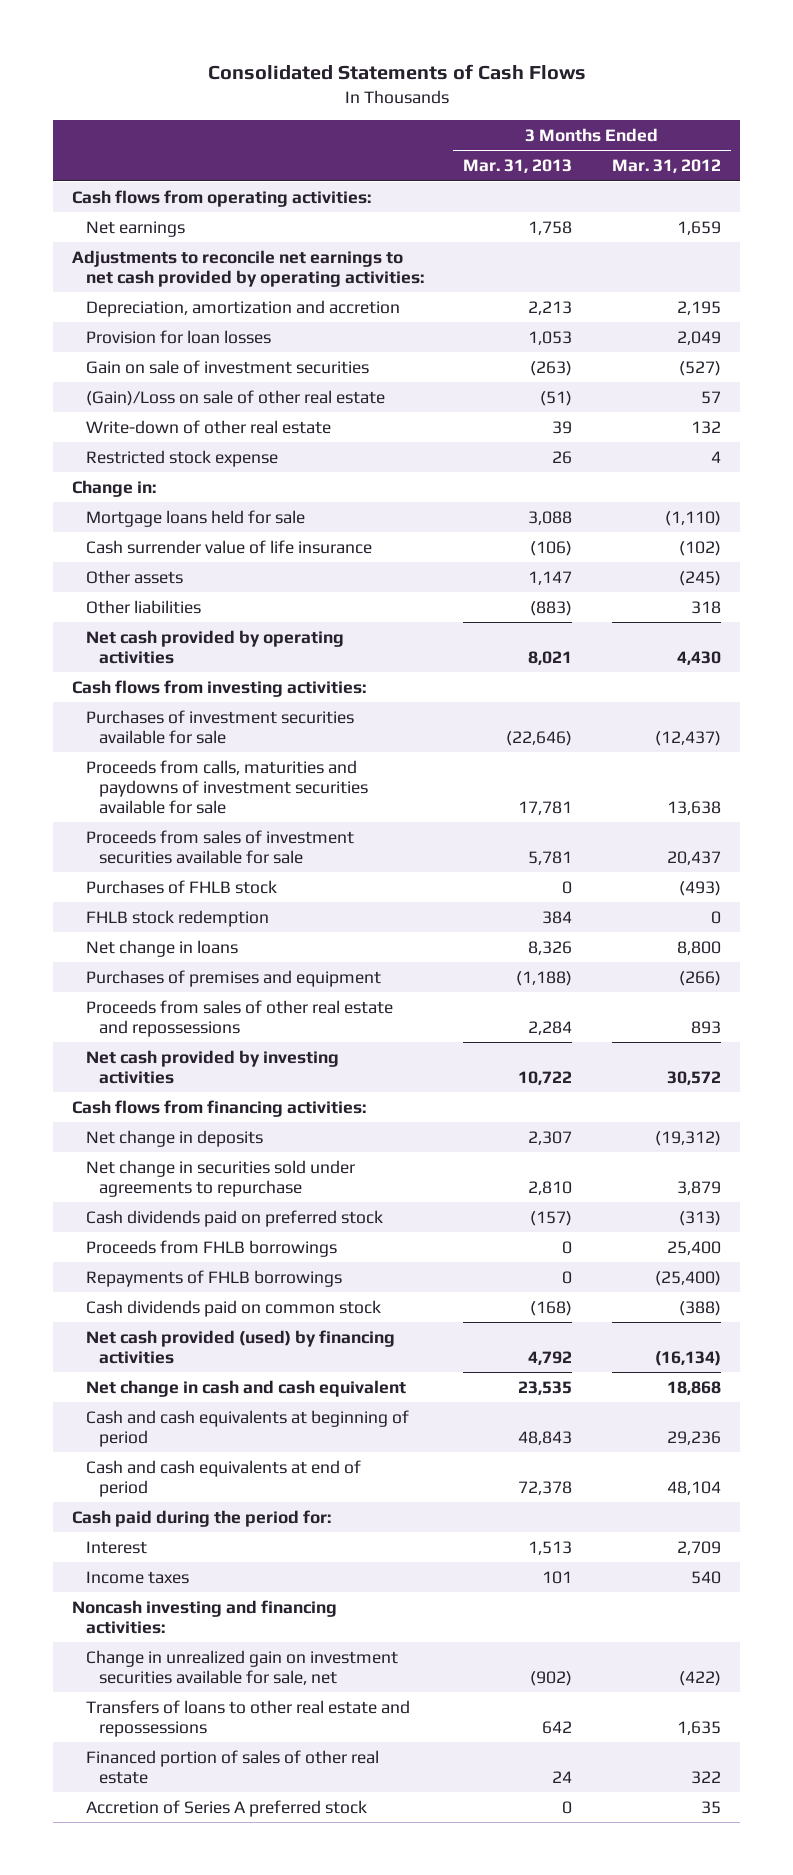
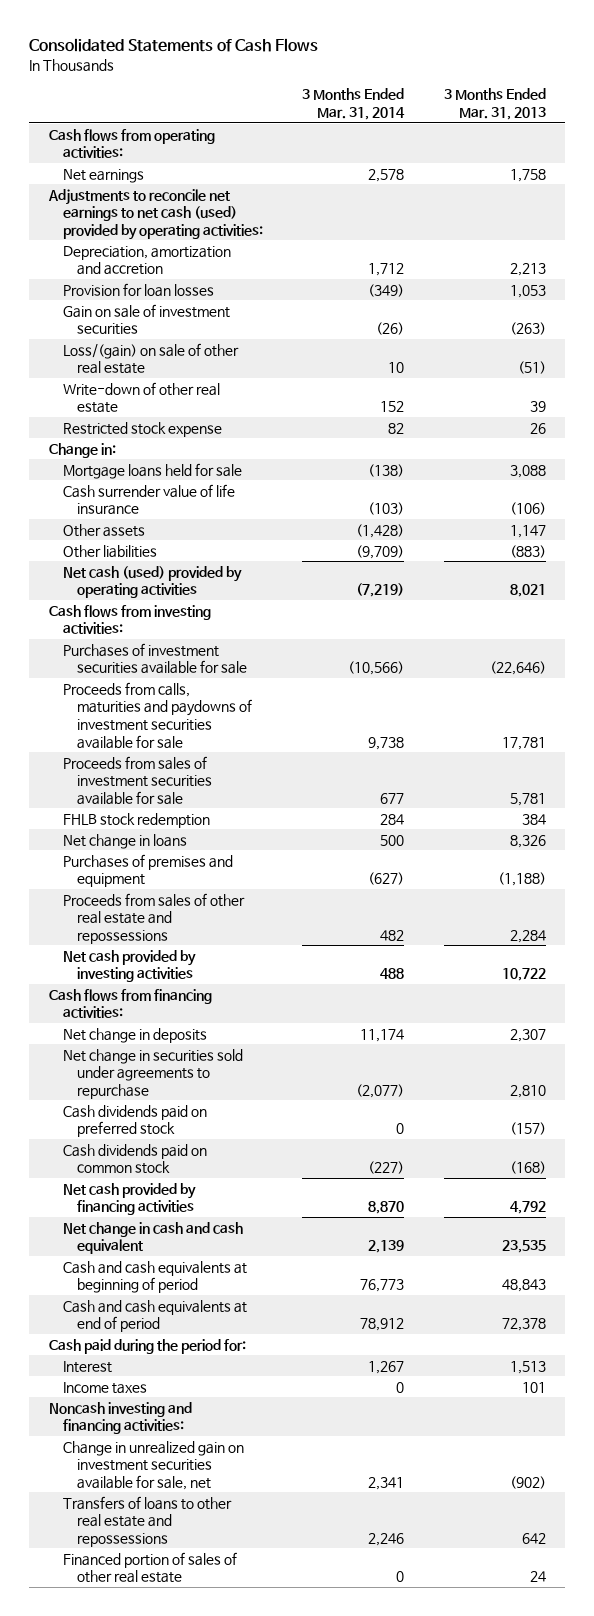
[611,159,721,174] Mar. 31, 2012 -> none
none -> [302,88,406,121] 3 Months Ended Mar. 31, 2014
[72,249,424,287] Adjustments to reconcile net earnings to net cash provided by operating activities: -> [47,188,264,240] Adjustments to reconcile net earnings to net cash (used) provided by operating activities:
[85,389,385,406] (Gain)/Loss on sale of other real estate -> [63,342,240,375] Loss/(gain) on sale of other real estate
[85,629,344,664] Net cash provided by operating activities -> [63,565,243,599] Net cash (used) provided by operating activities
[85,879,277,894] Purchases of FHLB stock -> none
[85,1239,337,1257] Proceeds from FHLB borrowings -> none
[85,1269,342,1287] Repayments of FHLB borrowings -> none
[85,1329,395,1364] Net cash provided (used) by financing activities -> [63,1182,197,1216] Net cash provided by financing activities
[85,1799,367,1817] Accretion of Series A preferred stock -> none

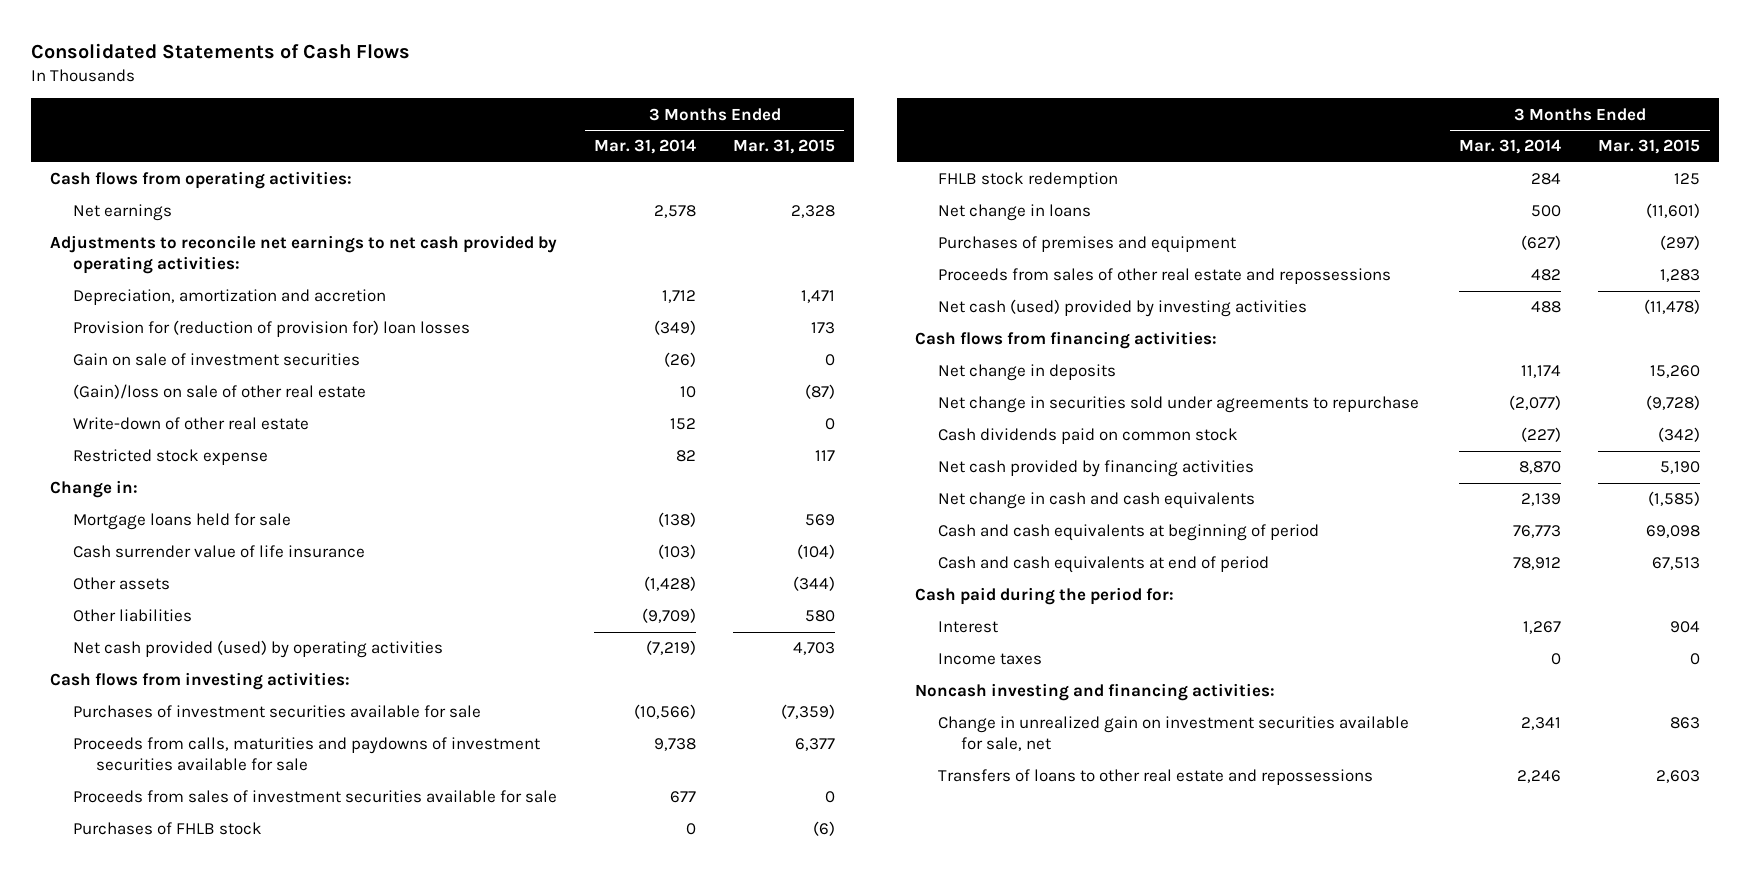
[443,88,546,121] 3 Months Ended Mar. 31, 2013 -> none
none -> [733,139,836,155] Mar. 31, 2015
[47,188,264,240] Adjustments to reconcile net earnings to net cash (used) provided by operating activities: -> [49,235,557,275] Adjustments to reconcile net earnings to net cash provided by operating activities:
[63,282,215,297] Provision for loan losses -> [72,320,470,338] Provision for (reduction of provision for) loan losses
[63,342,240,375] Loss/(gain) on sale of other real estate -> [72,384,366,400] (Gain)/loss on sale of other real estate
[63,565,243,599] Net cash (used) provided by operating activities -> [72,640,443,659] Net cash provided (used) by operating activities
none -> [72,822,262,836] Purchases of FHLB stock
[63,949,197,983] Net cash provided by investing activities -> [938,299,1308,318] Net cash (used) provided by investing activities
[63,1104,208,1138] Cash dividends paid on preferred stock -> none
[63,1221,244,1255] Net change in cash and cash equivalent -> [938,492,1256,510] Net change in cash and cash equivalents
[63,1551,238,1584] Financed portion of sales of other real estate -> none

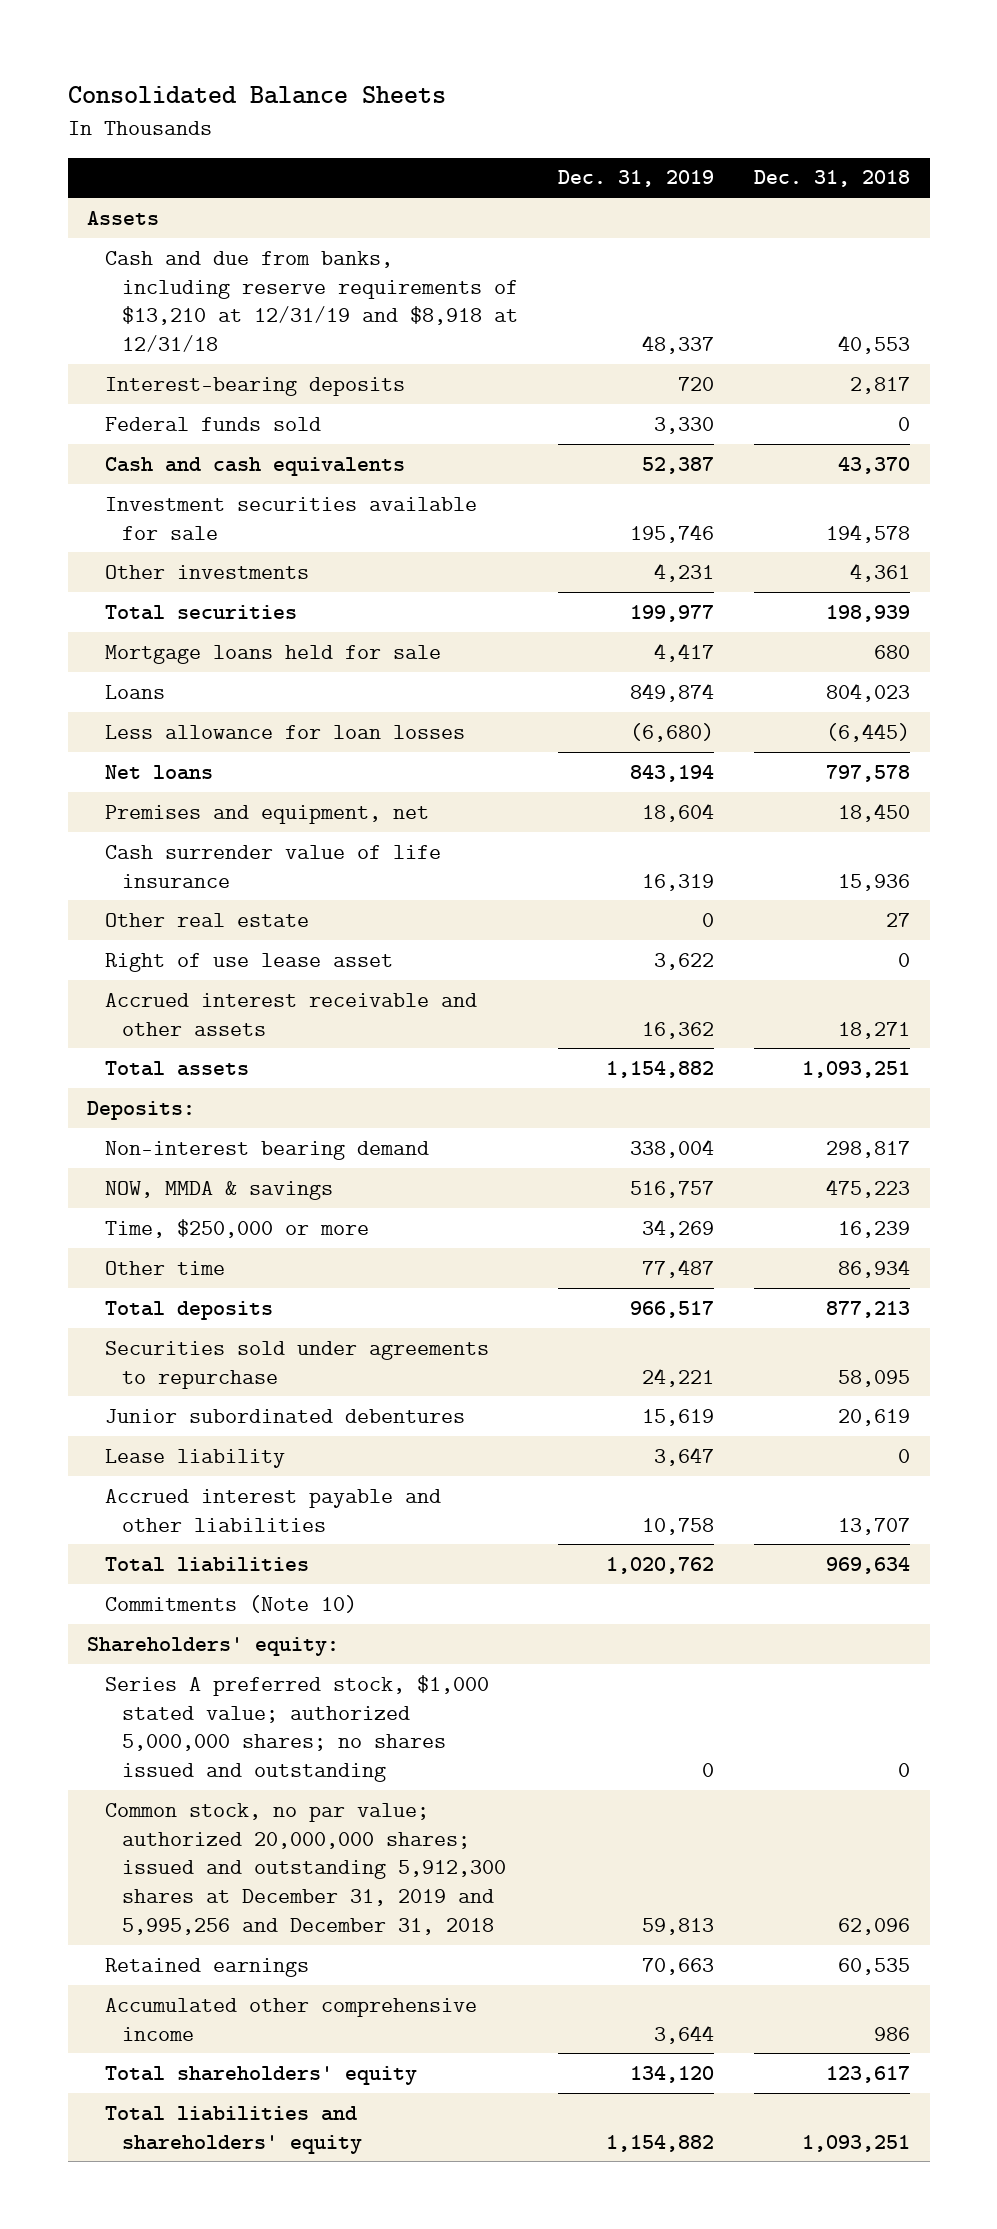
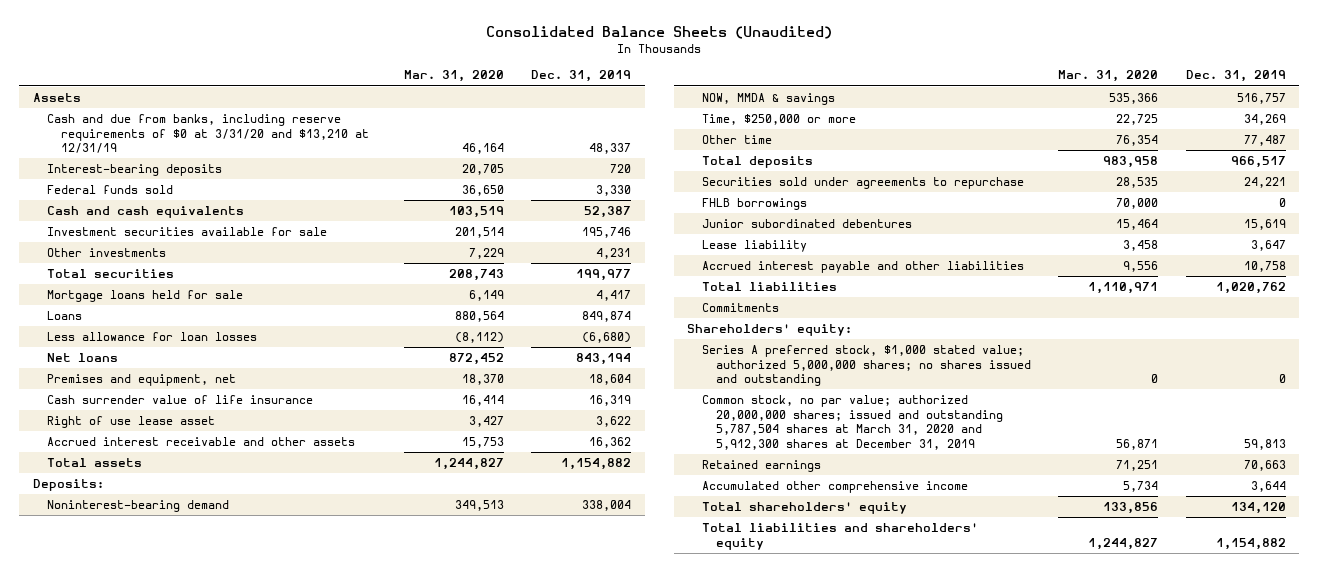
[67,86,446,105] Consolidated Balance Sheets -> [486,25,833,39] Consolidated Balance Sheets (Unaudited)
[753,170,910,188] Dec. 31, 2018 -> none
none -> [403,70,504,83] Mar. 31, 2020
[104,250,519,353] Cash and due from banks, including reserve requirements of $13,210 at 12/31/19 and $8,918 at 12/31/18 -> [46,114,370,154] Cash and due from banks, including reserve requirements of $0 at 3/31/20 and $13,210 at 12/31/19
[104,912,309,927] Other real estate -> none
[104,1140,429,1160] Non-interest bearing demand -> [46,500,229,513] Noninterest-bearing demand
none -> [701,198,807,211] FHLB borrowings
[104,1594,357,1613] Commitments (Note 10) -> [701,303,779,313] Commitments
[104,1802,507,1935] Common stock, no par value; authorized 20,000,000 shares; issued and outstanding 5,912,300 shares at December 31, 2019 and 5,995,256 and December 31, 2018 -> [701,395,1003,450] Common stock, no par value; authorized 20,000,000 shares; issued and outstanding 5,787,504 shares at March 31, 2020 and 5,912,300 shares at December 31, 2019

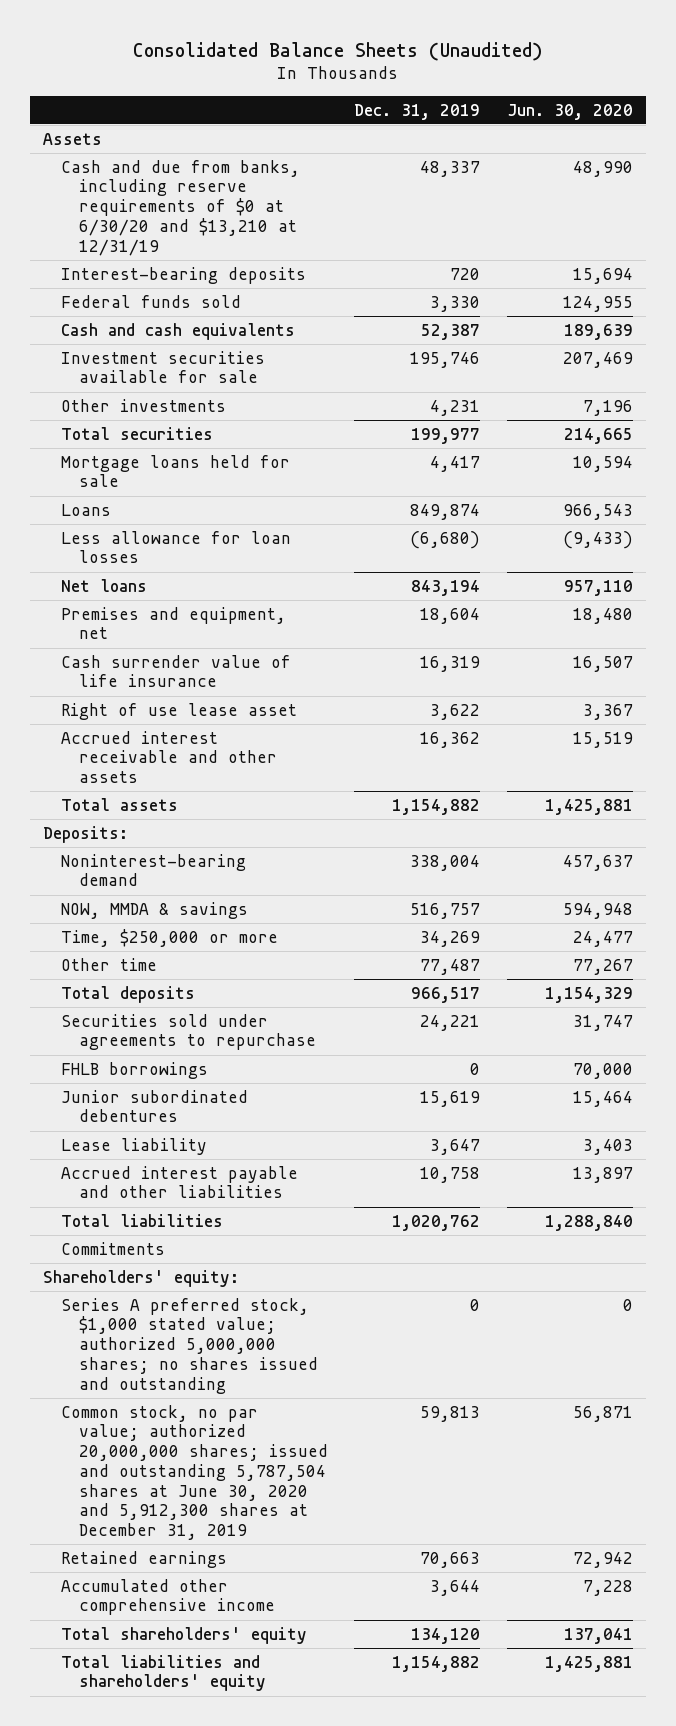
[403,70,504,83] Mar. 31, 2020 -> none
none -> [506,103,633,120] Jun. 30, 2020
[46,114,370,154] Cash and due from banks, including reserve requirements of $0 at 3/31/20 and $13,210 at 12/31/19 -> [61,159,301,256] Cash and due from banks, including reserve requirements of $0 at 6/30/20 and $13,210 at 12/31/19
[701,395,1003,450] Common stock, no par value; authorized 20,000,000 shares; issued and outstanding 5,787,504 shares at March 31, 2020 and 5,912,300 shares at December 31, 2019 -> [61,1404,329,1541] Common stock, no par value; authorized 20,000,000 shares; issued and outstanding 5,787,504 shares at June 30, 2020 and 5,912,300 shares at December 31, 2019

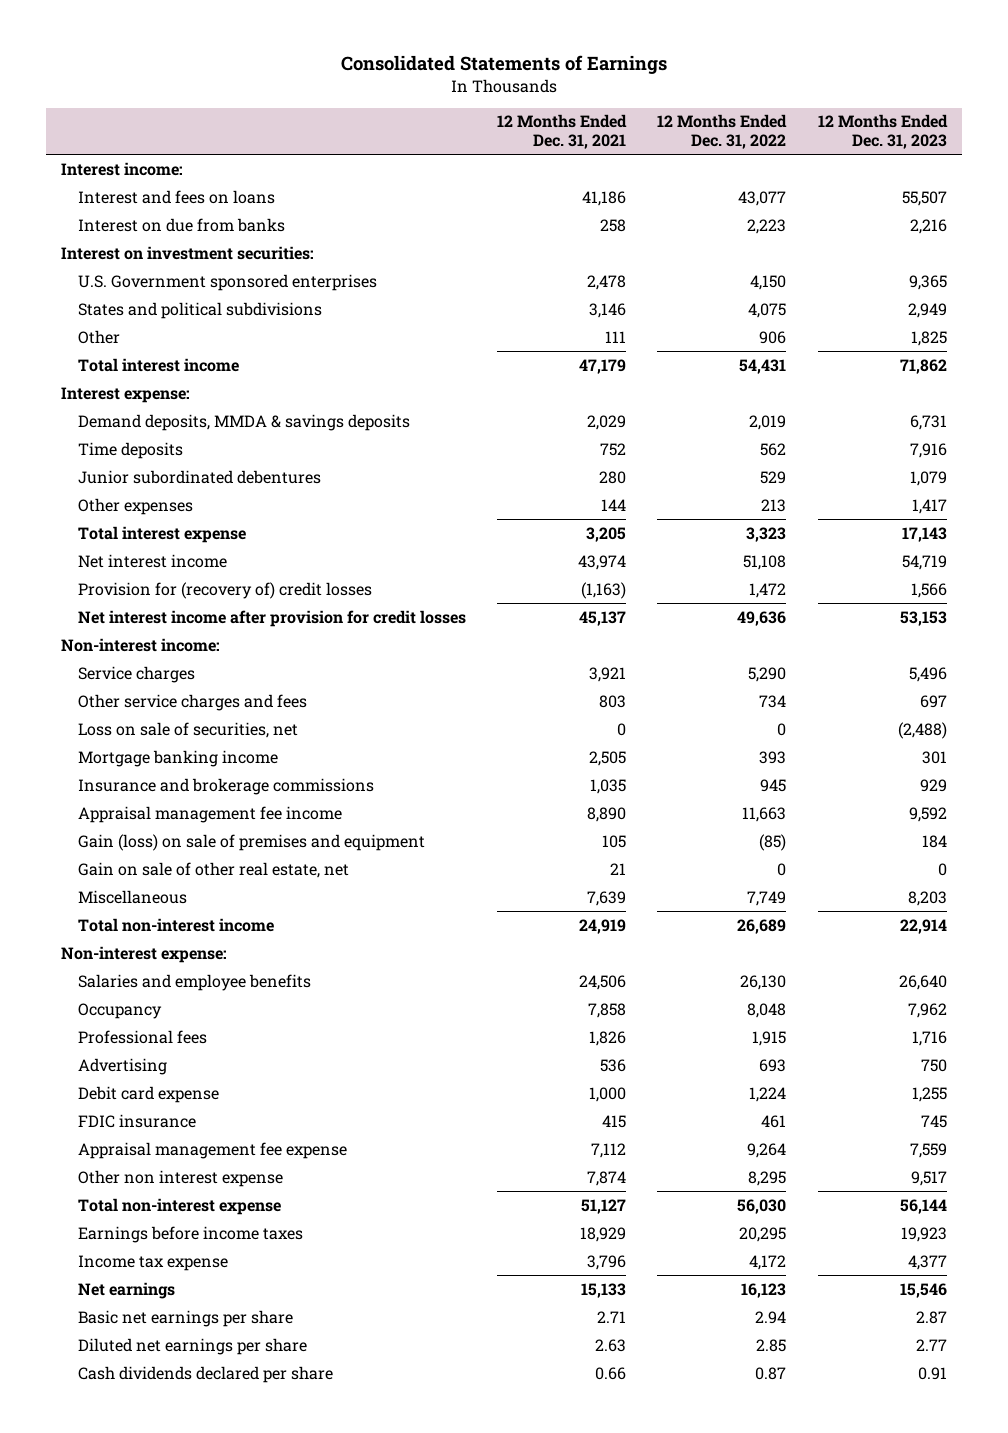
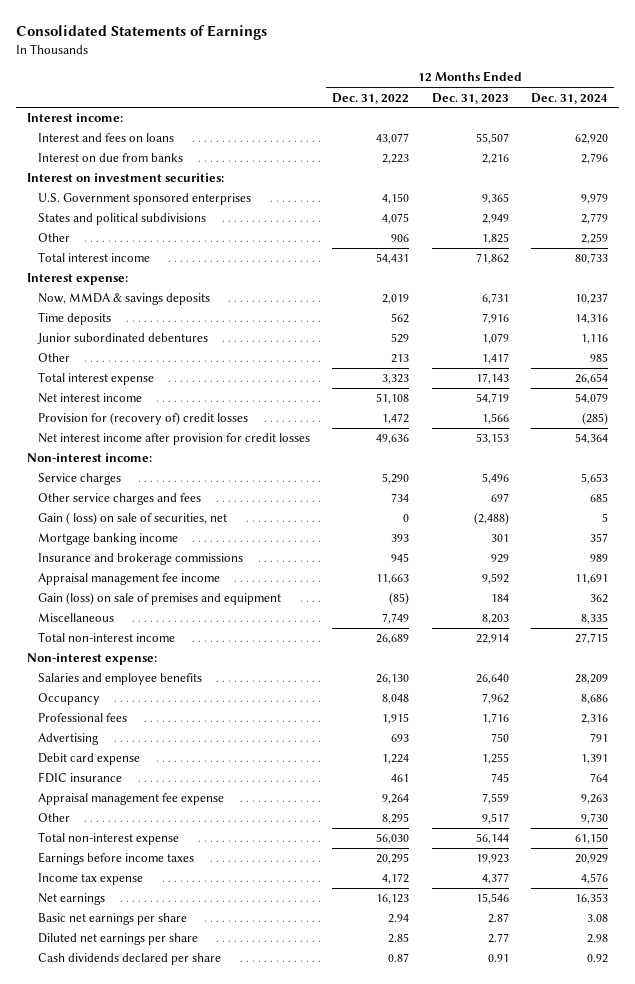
[497,114,628,150] 12 Months Ended Dec. 31, 2021 -> none
none -> [531,92,609,104] Dec. 31, 2024
[78,413,411,431] Demand deposits, MMDA & savings deposits -> [37,293,210,306] Now, MMDA & savings deposits
[78,497,194,515] Other expenses -> [37,353,70,363] Other
[78,721,299,738] Loss on sale of securities, net -> [37,512,227,526] Gain ( loss) on sale of securities, net
[78,861,350,878] Gain on sale of other real estate, net -> none
[78,1169,284,1187] Other non interest expense -> [37,813,70,823] Other

